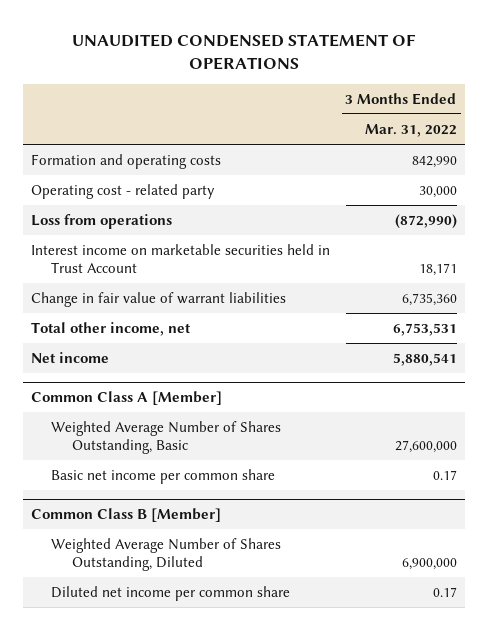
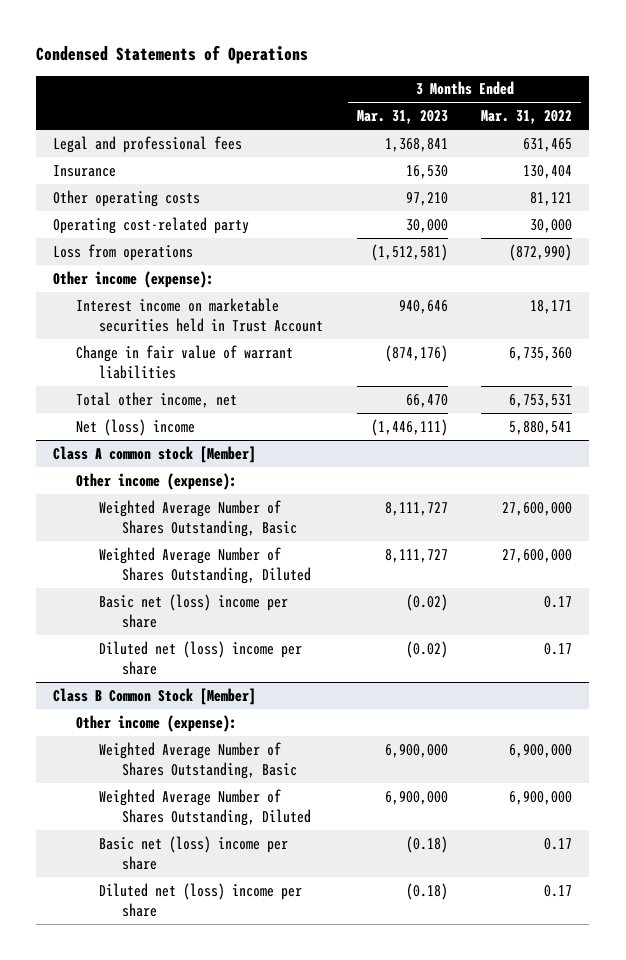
[71,34,416,71] UNAUDITED CONDENSED STATEMENT OF OPERATIONS -> [36,45,309,65] Condensed Statements of Operations
none -> [356,110,448,125] Mar. 31, 2023
[30,153,221,169] Formation and operating costs -> none
none -> [53,135,243,153] Legal and professional fees
none -> [53,164,117,177] Insurance
none -> [53,189,201,207] Other operating costs
[30,183,215,199] Operating cost - related party -> [53,216,250,234] Operating cost-related party
none -> [53,270,215,288] Other income (expense):
[30,351,109,363] Net income -> [76,418,196,436] Net (loss) income
[30,391,222,406] Common Class A [Member] -> [53,445,257,463] Class A common stock [Member]
none -> [76,472,238,490] Other income (expense):
none -> [98,546,311,584] Weighted Average Number of Shares Outstanding, Diluted
[51,468,276,484] Basic net income per common share -> [98,593,288,628] Basic net (loss) income per share
none -> [98,640,302,675] Diluted net (loss) income per share
[30,508,221,523] Common Class B [Member] -> [53,687,257,705] Class B Common Stock [Member]
none -> [76,714,238,732] Other income (expense):
none -> [98,741,297,779] Weighted Average Number of Shares Outstanding, Basic
none -> [98,835,288,870] Basic net (loss) income per share
[51,585,291,601] Diluted net income per common share -> [98,882,302,917] Diluted net (loss) income per share

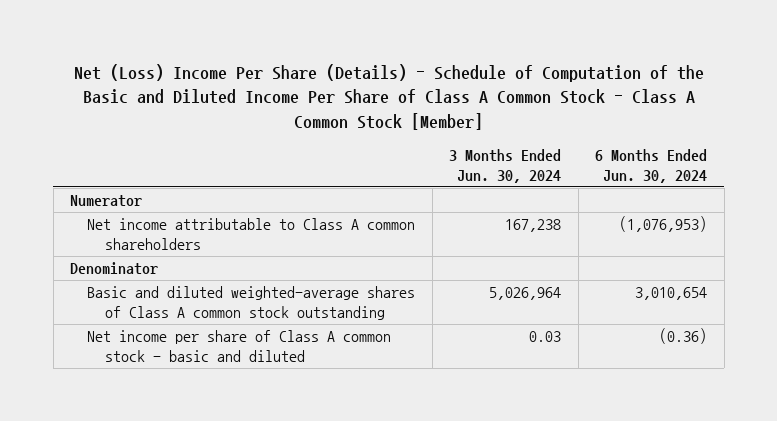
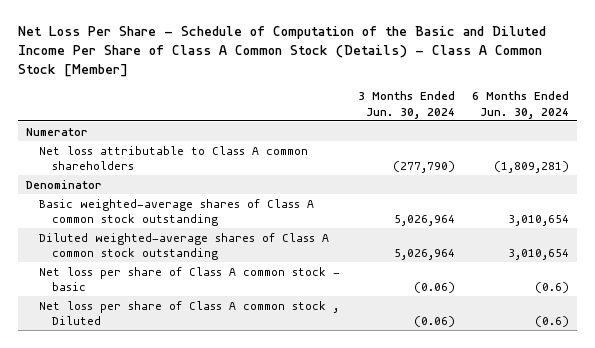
[73,63,704,130] Net (Loss) Income Per Share (Details) - Schedule of Computation of the Basic and Diluted Income Per Share of Class A Common Stock - Class A Common Stock [Member] -> [17,26,546,78] Net Loss Per Share - Schedule of Computation of the Basic and Diluted Income Per Share of Class A Common Stock (Details) - Class A Common Stock [Member]
[87,218,416,251] Net income attributable to Class A common shareholders -> [39,145,309,171] Net loss attributable to Class A common shareholders
[505,219,562,233] 167,238 -> [392,161,455,174] (277,790)
[619,216,708,233] (1,076,953) -> [493,161,569,174] (1,809,281)
[87,286,416,321] Basic and diluted weighted-average shares of Class A common stock outstanding -> [39,198,315,227] Basic weighted-average shares of Class A common stock outstanding
none -> [39,232,330,261] Diluted weighted-average shares of Class A common stock outstanding
[87,330,392,363] Net income per share of Class A common stock - basic and diluted -> [39,266,341,292] Net loss per share of Class A common stock - basic
[529,331,562,343] 0.03 -> [413,282,455,294] (0.06)
[659,328,708,345] (0.36) -> [534,282,569,294] (0.6)
none -> [39,300,340,326] Net loss per share of Class A common stock , Diluted

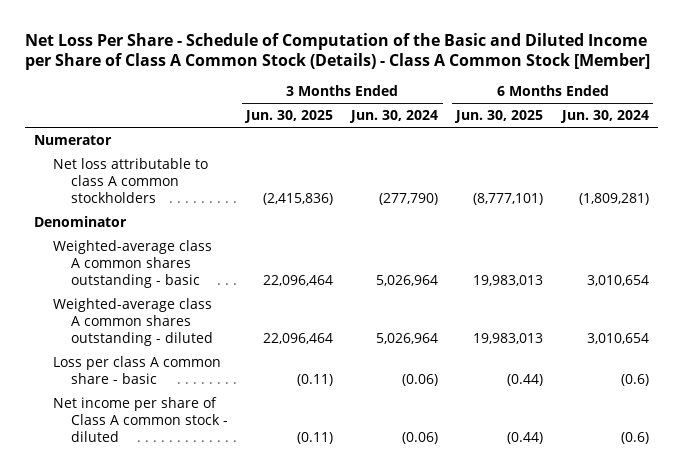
[17,26,546,78] Net Loss Per Share - Schedule of Computation of the Basic and Diluted Income Per Share of Class A Common Stock (Details) - Class A Common Stock [Member] -> [24,32,650,71] Net Loss Per Share - Schedule of Computation of the Basic and Diluted Income per Share of Class A Common Stock (Details) - Class A Common Stock [Member]
none -> [244,110,334,124] Jun. 30, 2025
none -> [454,110,544,124] Jun. 30, 2025
[39,145,309,171] Net loss attributable to Class A common shareholders -> [52,157,208,203] Net loss attributable to class A common stockholders
[39,198,315,227] Basic weighted-average shares of Class A common stock outstanding -> [52,239,212,288] Weighted-average class A common shares outstanding - basic
[39,232,330,261] Diluted weighted-average shares of Class A common stock outstanding -> [52,297,214,346] Weighted-average class A common shares outstanding - diluted
[39,266,341,292] Net loss per share of Class A common stock - basic -> [52,355,221,384] Loss per class A common share - basic
[39,300,340,326] Net loss per share of Class A common stock , Diluted -> [52,396,229,442] Net income per share of Class A common stock - diluted

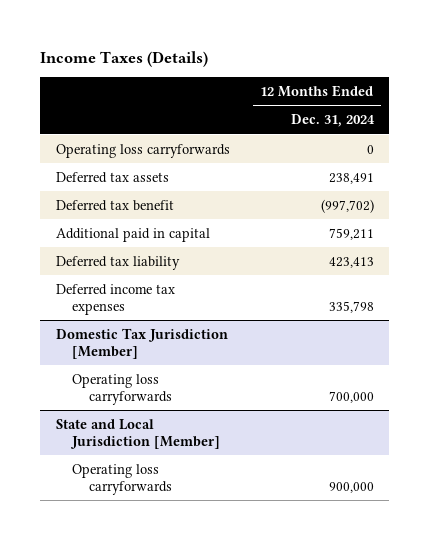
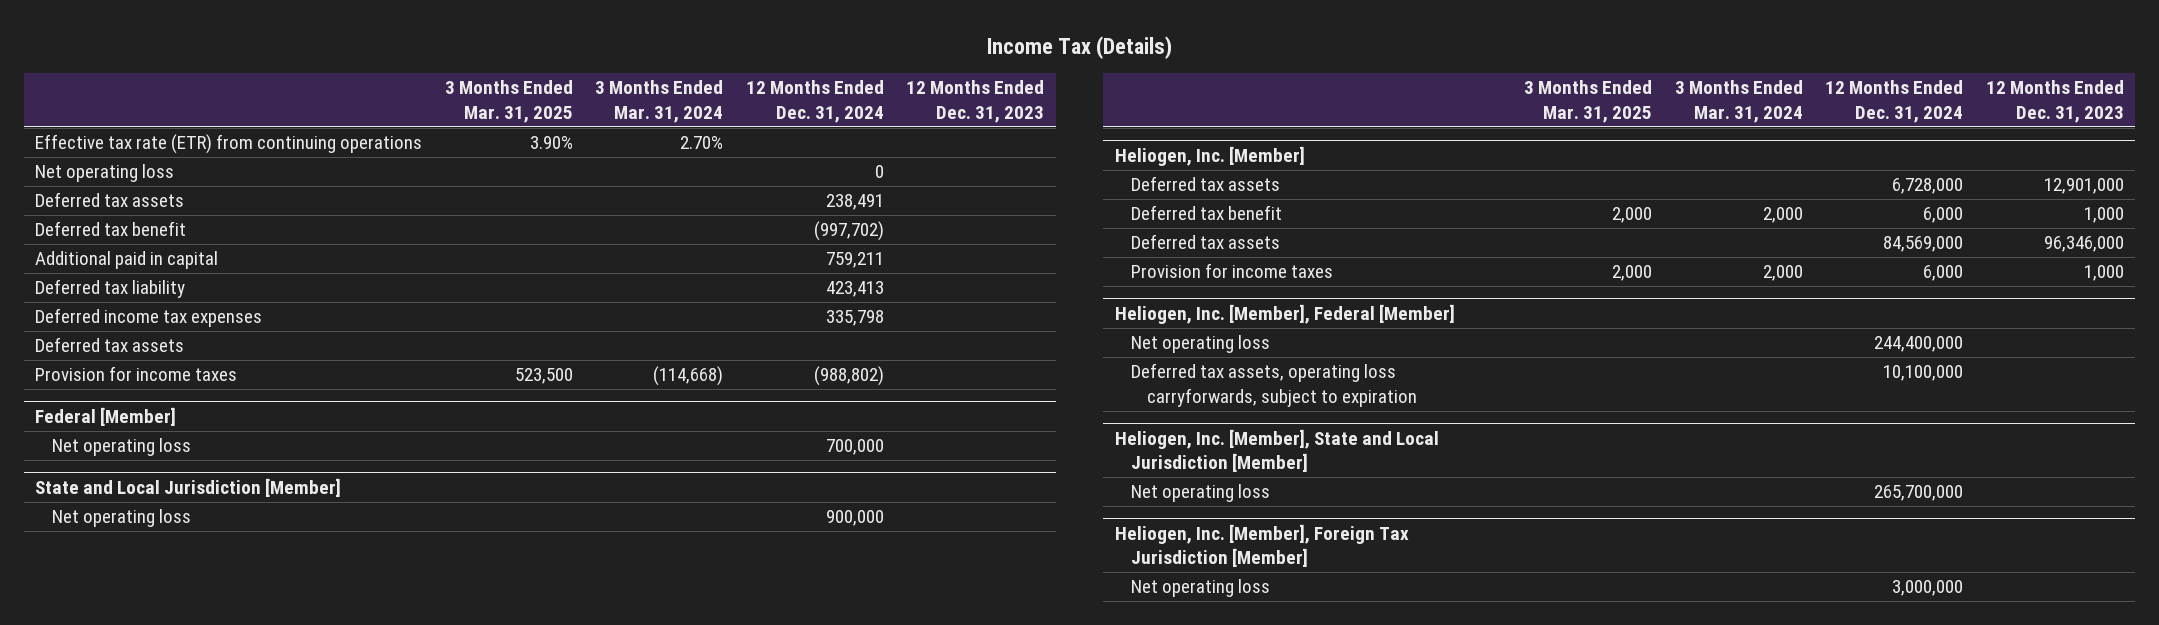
[40,50,209,67] Income Taxes (Details) -> [986,35,1172,59] Income Tax (Details)
none -> [444,80,573,123] 3 Months Ended Mar. 31, 2025
none -> [595,80,724,123] 3 Months Ended Mar. 31, 2024
none -> [906,80,1045,123] 12 Months Ended Dec. 31, 2023
none -> [35,134,423,155] Effective tax rate (ETR) from continuing operations
[55,143,230,158] Operating loss carryforwards -> [35,164,175,183] Net operating loss
none -> [35,337,185,353] Deferred tax assets
none -> [35,366,238,382] Provision for income taxes
[55,327,228,359] Domestic Tax Jurisdiction [Member] -> [35,406,177,426] Federal [Member]
[72,373,173,405] Operating loss carryforwards -> [51,438,191,457] Net operating loss
[72,463,173,495] Operating loss carryforwards -> [51,509,191,528] Net operating loss
none -> [1114,145,1305,166] Heliogen, Inc. [Member]
none -> [1131,176,1281,192] Deferred tax assets
none -> [1131,205,1283,221] Deferred tax benefit
none -> [1131,234,1281,250] Deferred tax assets
none -> [1131,263,1334,279] Provision for income taxes
none -> [1114,303,1455,324] Heliogen, Inc. [Member], Federal [Member]
none -> [1131,335,1271,354] Net operating loss
none -> [1131,363,1418,408] Deferred tax assets, operating loss carryforwards, subject to expiration
none -> [1114,428,1439,473] Heliogen, Inc. [Member], State and Local Jurisdiction [Member]
none -> [1131,484,1271,503] Net operating loss
none -> [1114,523,1409,568] Heliogen, Inc. [Member], Foreign Tax Jurisdiction [Member]
none -> [1131,579,1271,598] Net operating loss

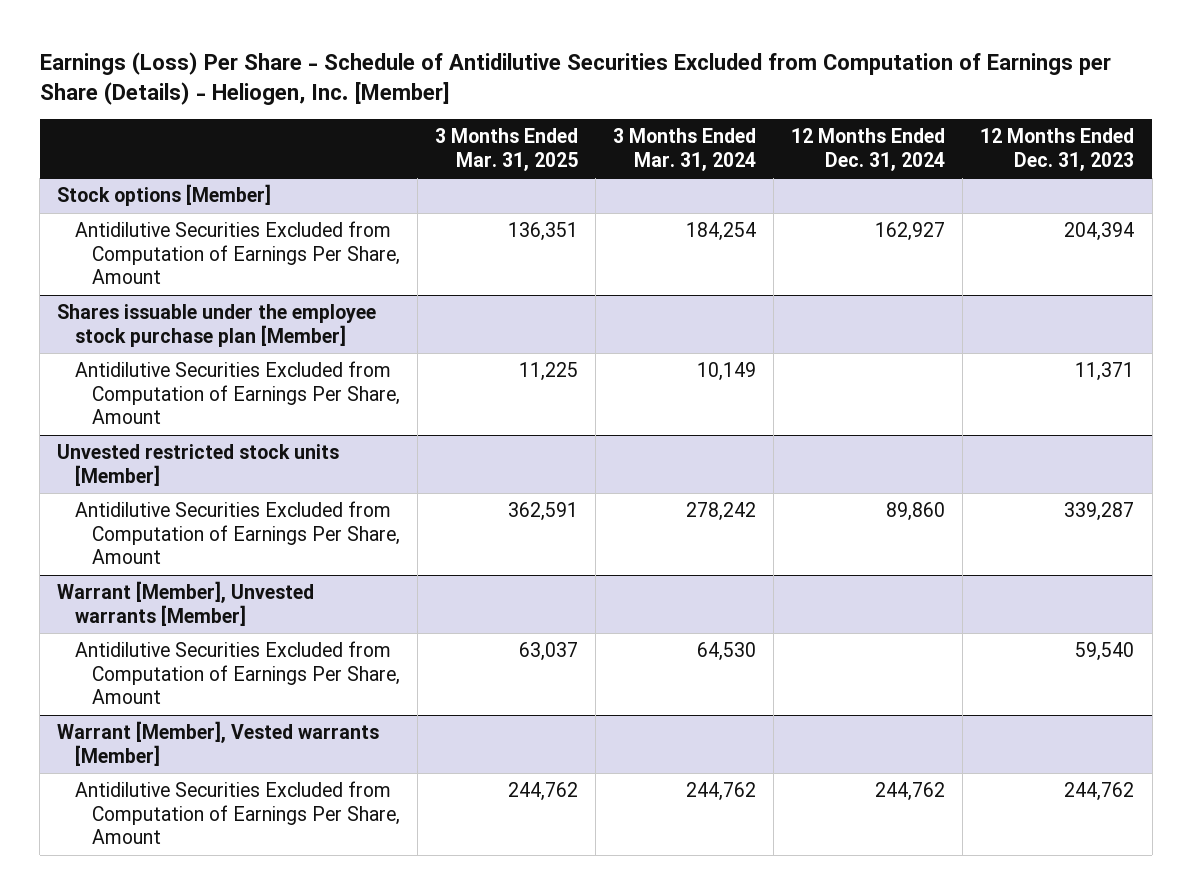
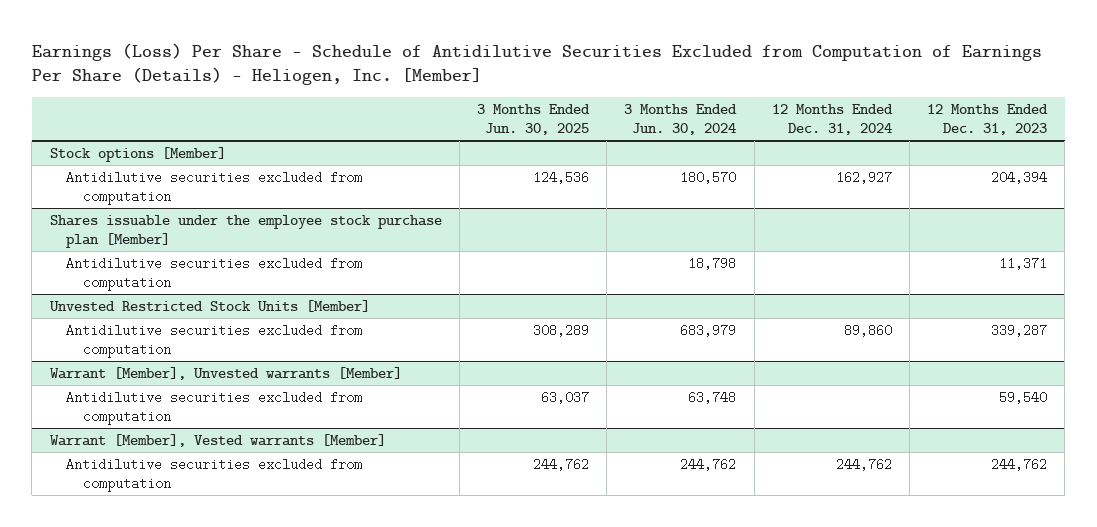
[39,51,1111,105] Earnings (Loss) Per Share - Schedule of Antidilutive Securities Excluded from Computation of Earnings per Share (Details) - Heliogen, Inc. [Member] -> [31,42,1042,86] Earnings (Loss) Per Share - Schedule of Antidilutive Securities Excluded from Computation of Earnings Per Share (Details) - Heliogen, Inc. [Member]
[435,128,579,171] 3 Months Ended Mar. 31, 2025 -> none
[613,128,757,171] 3 Months Ended Mar. 31, 2024 -> none
none -> [476,104,590,136] 3 Months Ended Jun. 30, 2025
none -> [624,104,738,136] 3 Months Ended Jun. 30, 2024
[74,221,400,285] Antidilutive Securities Excluded from Computation of Earnings Per Share, Amount -> [66,170,363,205] Antidilutive securities excluded from computation
[74,361,400,425] Antidilutive Securities Excluded from Computation of Earnings Per Share, Amount -> [66,256,363,291] Antidilutive securities excluded from computation
[57,444,340,486] Unvested restricted stock units [Member] -> [48,299,370,312] Unvested Restricted Stock Units [Member]
[74,501,400,565] Antidilutive Securities Excluded from Computation of Earnings Per Share, Amount -> [66,323,363,358] Antidilutive securities excluded from computation
[74,641,400,705] Antidilutive Securities Excluded from Computation of Earnings Per Share, Amount -> [66,390,363,425] Antidilutive securities excluded from computation
[74,781,400,845] Antidilutive Securities Excluded from Computation of Earnings Per Share, Amount -> [66,457,363,492] Antidilutive securities excluded from computation

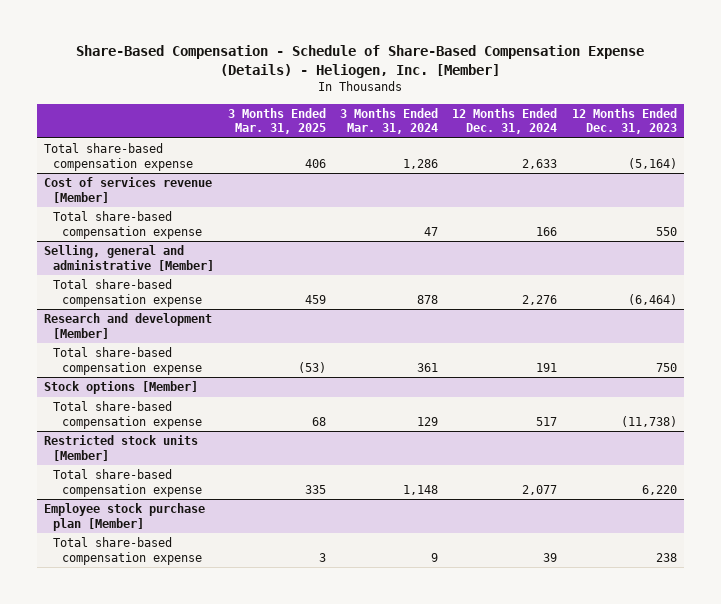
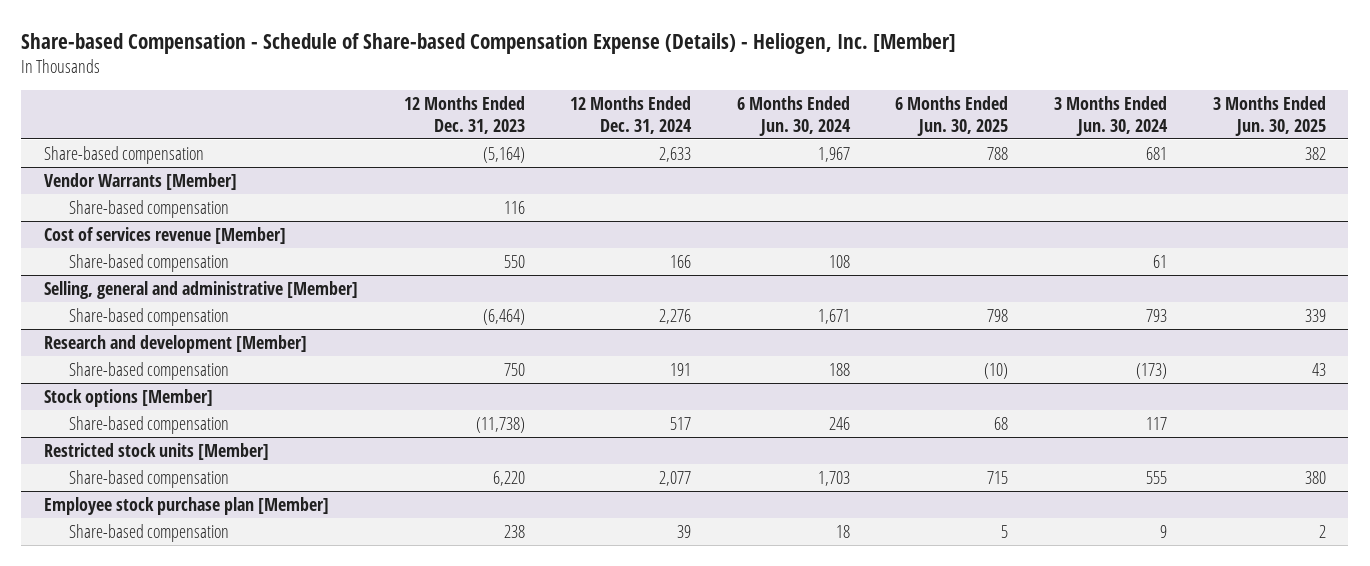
[76,44,645,78] Share-Based Compensation - Schedule of Share-Based Compensation Expense (Details) - Heliogen, Inc. [Member] -> [21,32,957,54] Share-based Compensation - Schedule of Share-based Compensation Expense (Details) - Heliogen, Inc. [Member]
[228,108,327,135] 3 Months Ended Mar. 31, 2025 -> none
[340,108,439,135] 3 Months Ended Mar. 31, 2024 -> none
none -> [736,95,851,136] 6 Months Ended Jun. 30, 2024
none -> [895,95,1009,136] 6 Months Ended Jun. 30, 2025
none -> [1053,95,1168,136] 3 Months Ended Jun. 30, 2024
none -> [1212,95,1326,136] 3 Months Ended Jun. 30, 2025
[44,143,193,171] Total share-based compensation expense -> [43,145,204,164] Share-based compensation
none -> [43,172,237,190] Vendor Warrants [Member]
none -> [69,199,230,218] Share-based compensation
[52,211,202,239] Total share-based compensation expense -> [69,253,230,272] Share-based compensation
[52,279,202,307] Total share-based compensation expense -> [69,307,230,326] Share-based compensation
[52,347,202,375] Total share-based compensation expense -> [69,361,230,380] Share-based compensation
[52,401,202,429] Total share-based compensation expense -> [69,415,230,434] Share-based compensation
[52,469,202,497] Total share-based compensation expense -> [69,469,230,488] Share-based compensation
[52,537,202,565] Total share-based compensation expense -> [69,523,230,542] Share-based compensation

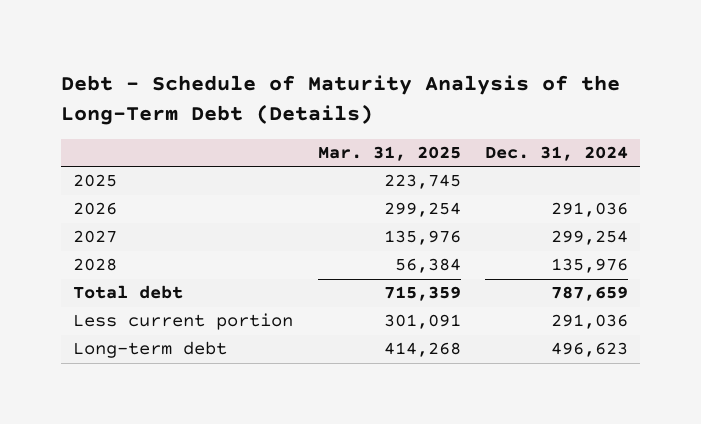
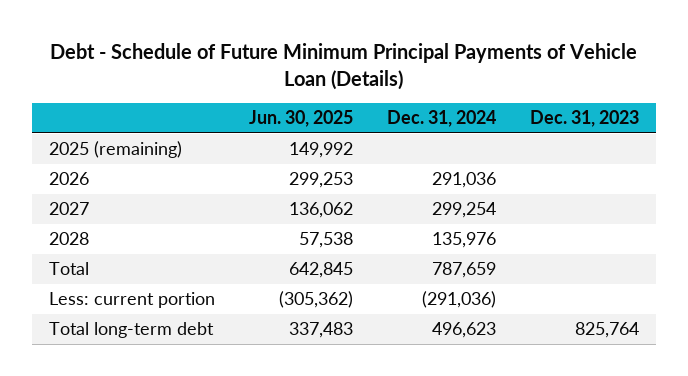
[60,75,620,125] Debt - Schedule of Maturity Analysis of the Long-Term Debt (Details) -> [49,42,637,90] Debt - Schedule of Future Minimum Principal Payments of Vehicle Loan (Details)
[317,146,461,162] Mar. 31, 2025 -> none
none -> [248,110,353,128] Jun. 30, 2025
none -> [529,110,639,128] Dec. 31, 2023
[73,174,118,188] 2025 -> [48,141,182,159] 2025 (remaining)
[73,285,184,300] Total debt -> [48,262,89,276] Total
[73,313,294,331] Less current portion -> [48,292,215,309] Less: current portion
[551,314,629,330] 291,036 -> [421,291,496,309] (291,036)
[73,341,228,359] Long-term debt -> [48,322,214,339] Total long-term debt

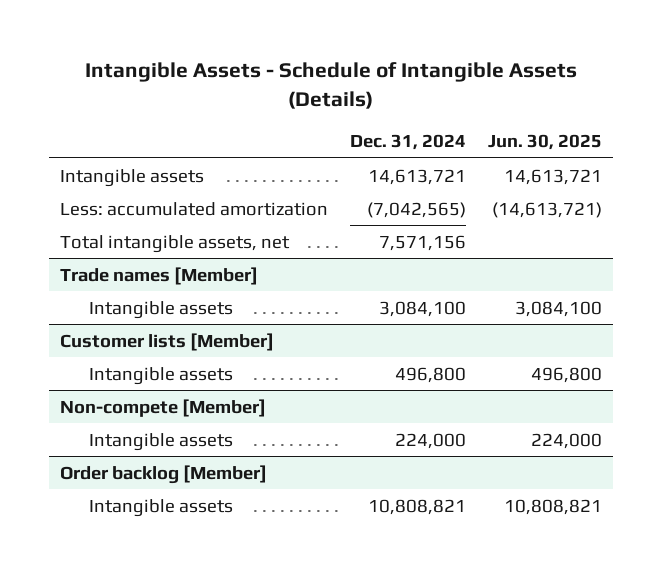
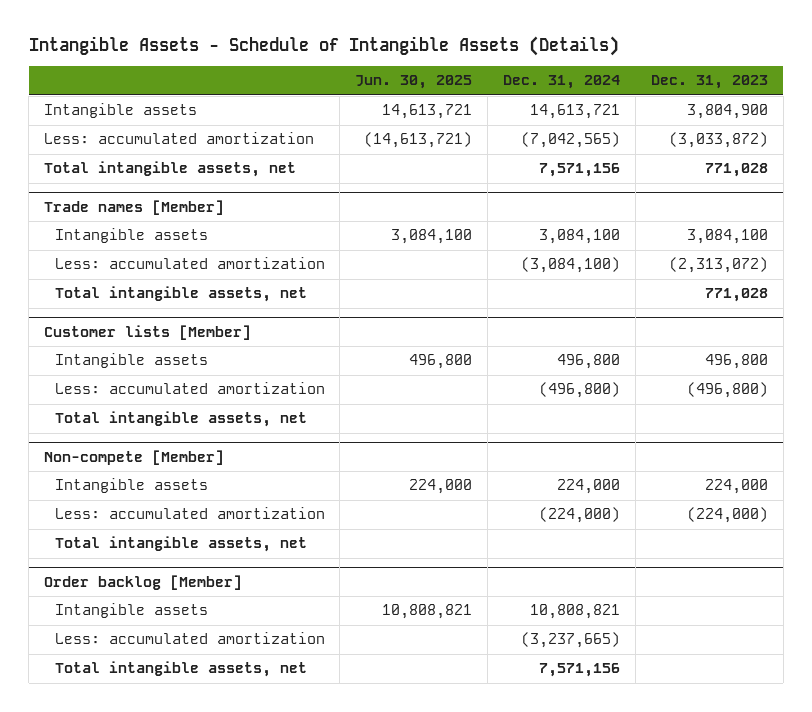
none -> [650,75,768,90] Dec. 31, 2023
none -> [54,257,325,270] Less: accumulated amortization
none -> [54,286,307,303] Total intangible assets, net
none -> [54,382,325,395] Less: accumulated amortization
none -> [54,411,307,428] Total intangible assets, net
none -> [54,507,325,520] Less: accumulated amortization
none -> [54,536,307,553] Total intangible assets, net
none -> [54,632,325,645] Less: accumulated amortization
none -> [54,661,307,678] Total intangible assets, net

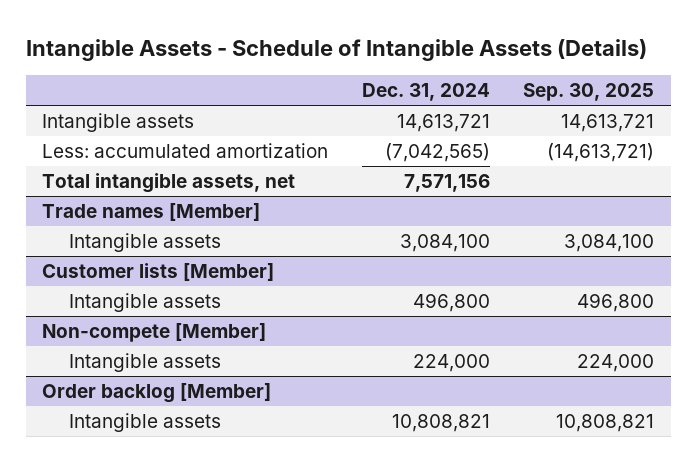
[355,75,473,90] Jun. 30, 2025 -> none
[650,75,768,90] Dec. 31, 2023 -> none
none -> [522,83,654,102] Sep. 30, 2025
[54,257,325,270] Less: accumulated amortization -> none
[54,286,307,303] Total intangible assets, net -> none
[54,382,325,395] Less: accumulated amortization -> none
[54,411,307,428] Total intangible assets, net -> none
[54,507,325,520] Less: accumulated amortization -> none
[54,536,307,553] Total intangible assets, net -> none
[54,632,325,645] Less: accumulated amortization -> none
[54,661,307,678] Total intangible assets, net -> none

